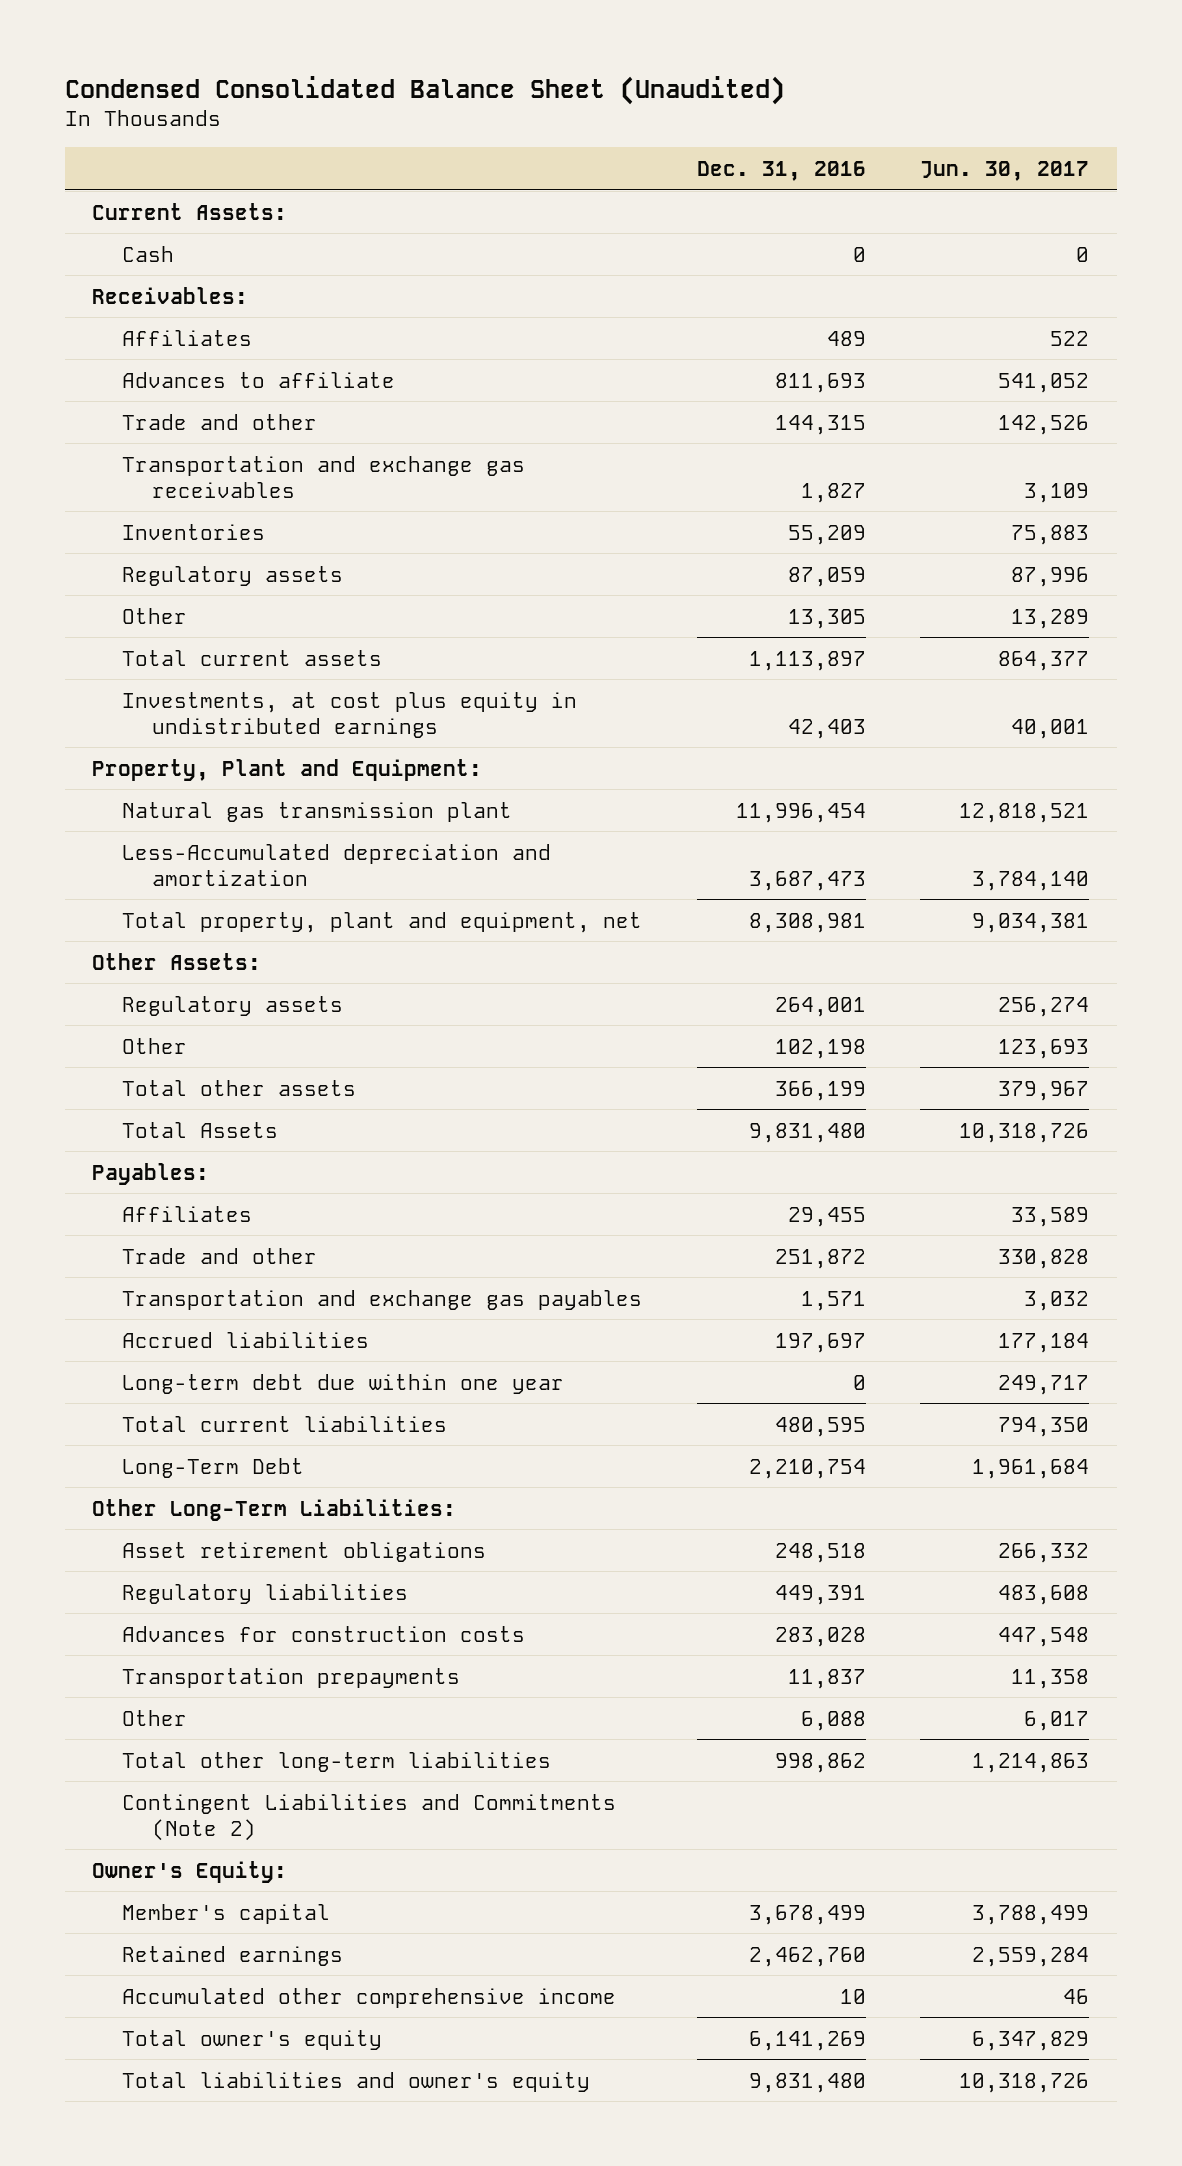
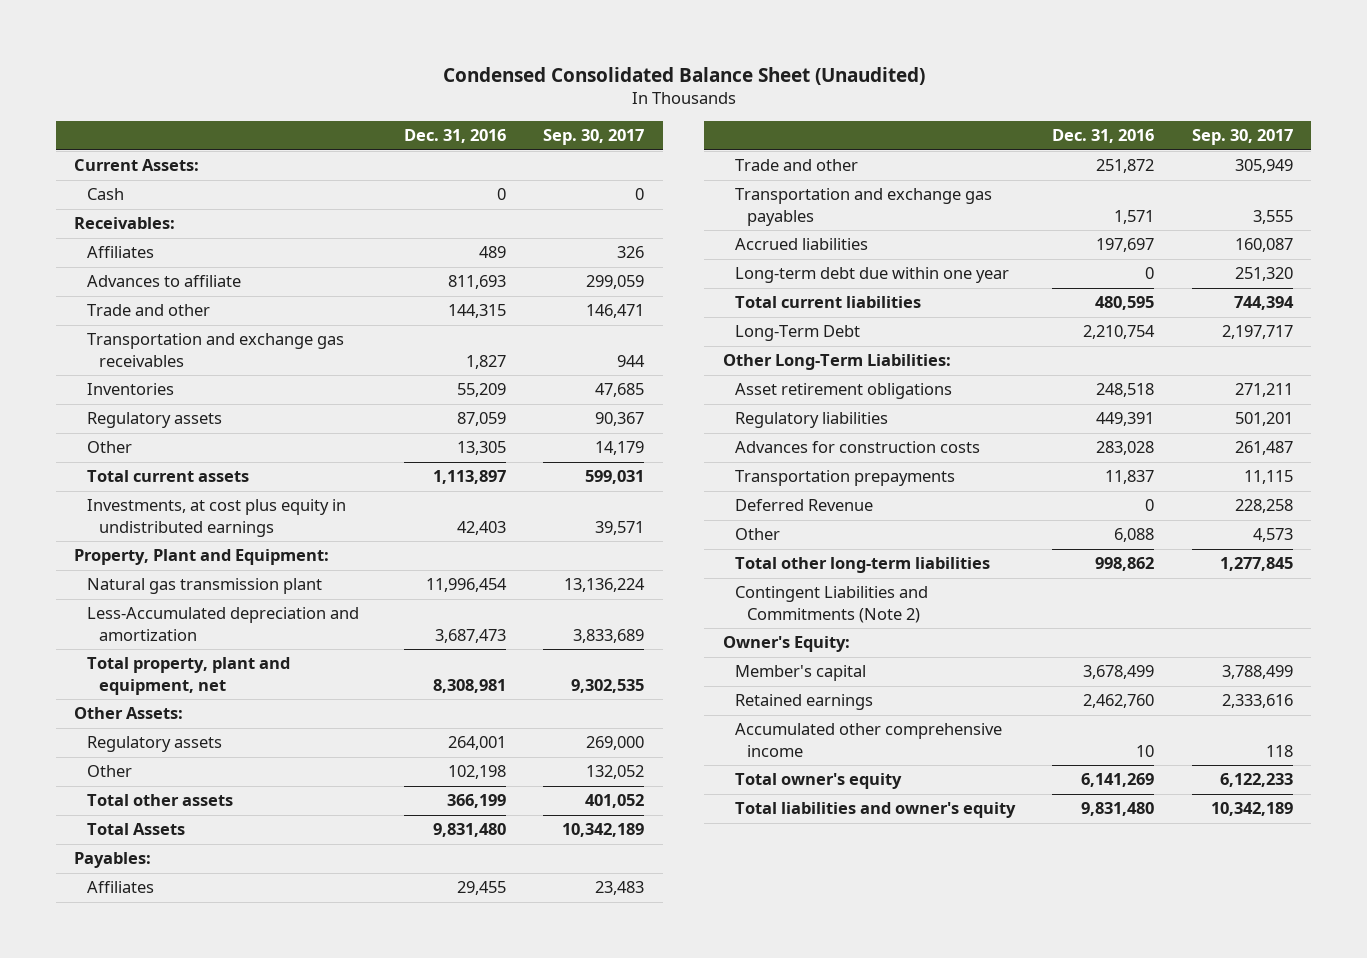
[920,160,1090,181] Jun. 30, 2017 -> none
none -> [543,129,645,146] Sep. 30, 2017
none -> [735,499,874,512] Deferred Revenue

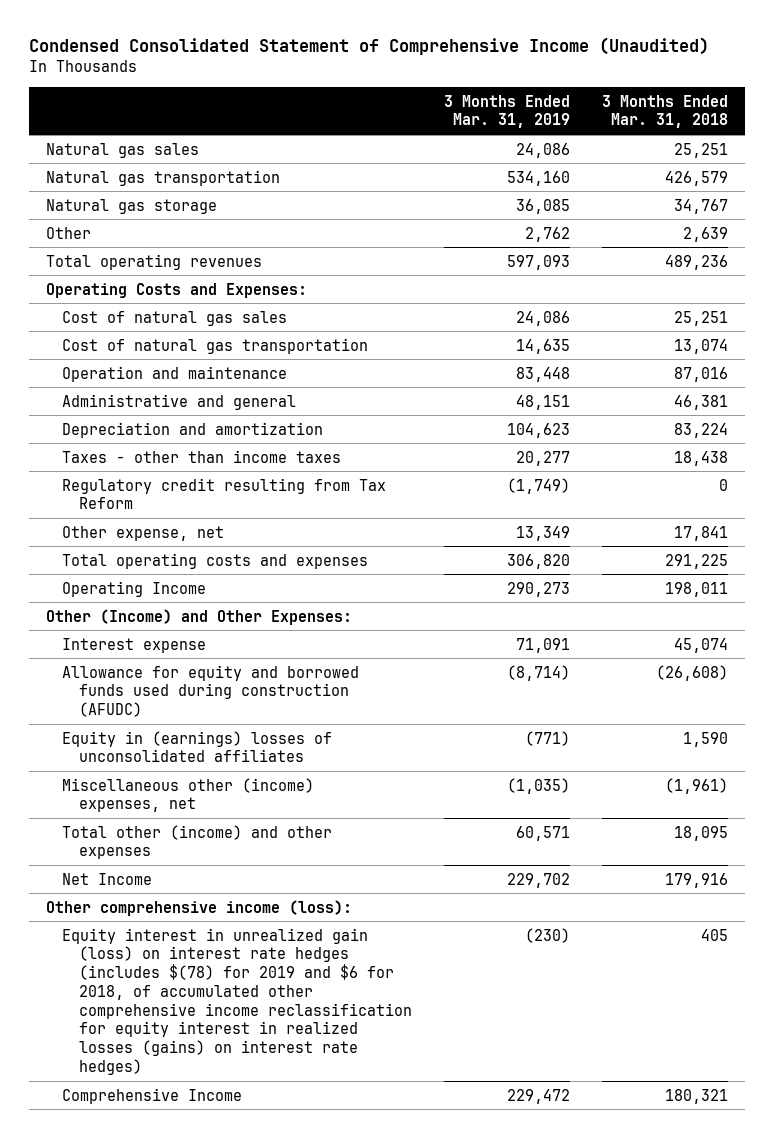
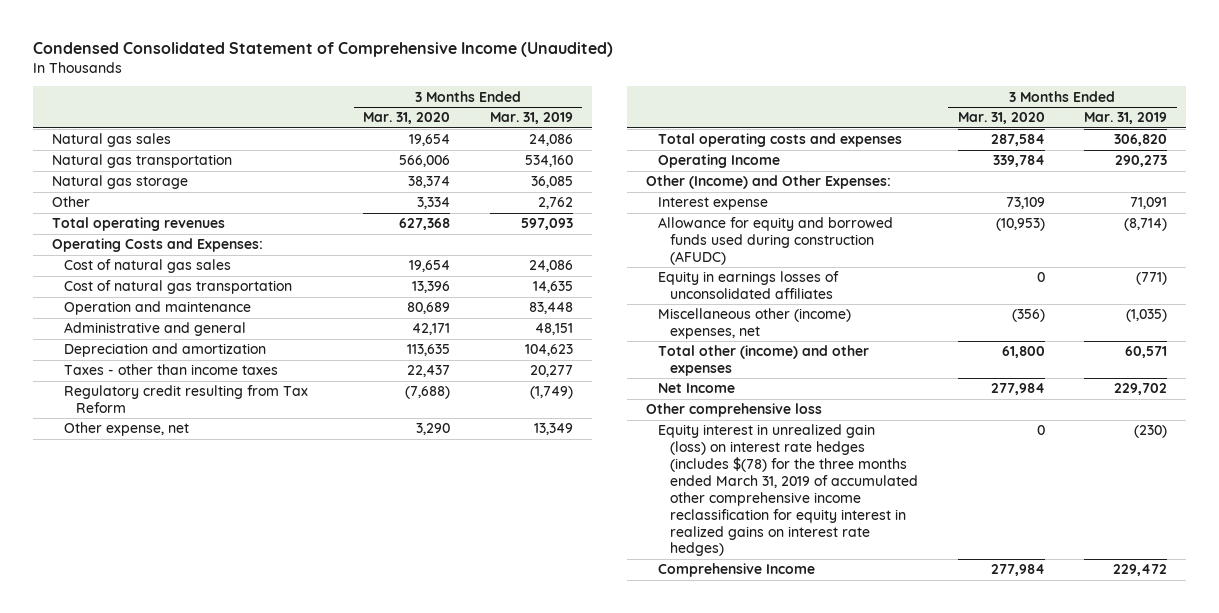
[602,94,729,129] 3 Months Ended Mar. 31, 2018 -> none
none -> [363,112,451,125] Mar. 31, 2020
[62,730,333,763] Equity in (earnings) losses of unconsolidated affiliates -> [658,271,840,300] Equity in earnings losses of unconsolidated affiliates
[45,899,352,916] Other comprehensive income (loss): -> [646,403,823,418] Other comprehensive loss
[62,927,412,1075] Equity interest in unrealized gain (loss) on interest rate hedges (includes $(78) for 2019 and $6 for 2018, of accumulated other comprehensive income reclassification for equity interest in realized losses (gains) on interest rate hedges) -> [658,424,919,557] Equity interest in unrealized gain (loss) on interest rate hedges (includes $(78) for the three months ended March 31, 2019 of accumulated other comprehensive income reclassification for equity interest in realized gains on interest rate hedges)

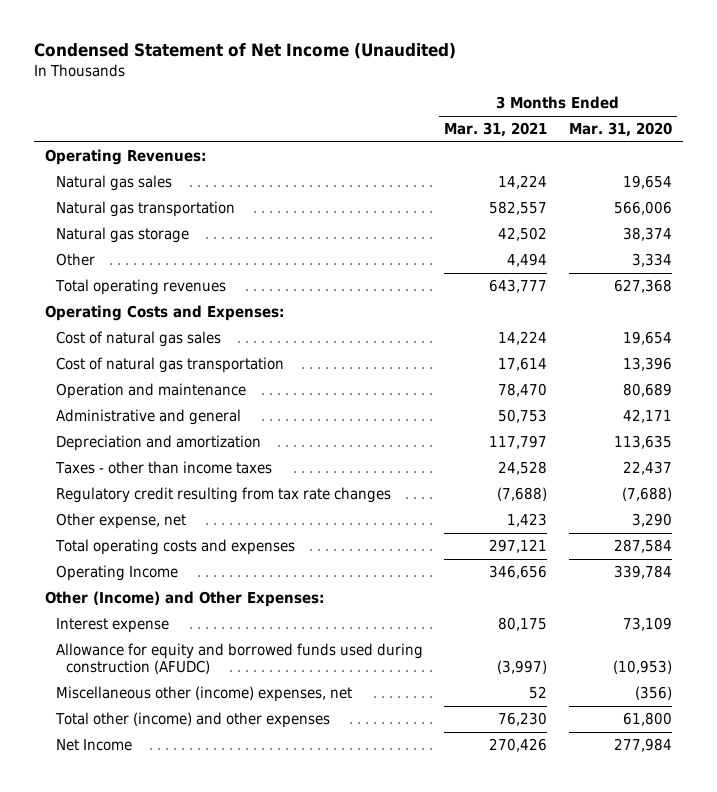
[32,41,613,57] Condensed Consolidated Statement of Comprehensive Income (Unaudited) -> [34,43,457,60] Condensed Statement of Net Income (Unaudited)
[489,112,573,125] Mar. 31, 2019 -> none
none -> [444,122,548,138] Mar. 31, 2021
none -> [44,149,206,166] Operating Revenues:
[64,385,309,414] Regulatory credit resulting from Tax Reform -> [55,487,391,504] Regulatory credit resulting from tax rate changes
[658,271,840,300] Equity in earnings losses of unconsolidated affiliates -> none
[646,403,823,418] Other comprehensive loss -> none
[658,424,919,557] Equity interest in unrealized gain (loss) on interest rate hedges (includes $(78) for the three months ended March 31, 2019 of accumulated other comprehensive income reclassification for equity interest in realized gains on interest rate hedges) -> none
[658,563,816,578] Comprehensive Income -> none

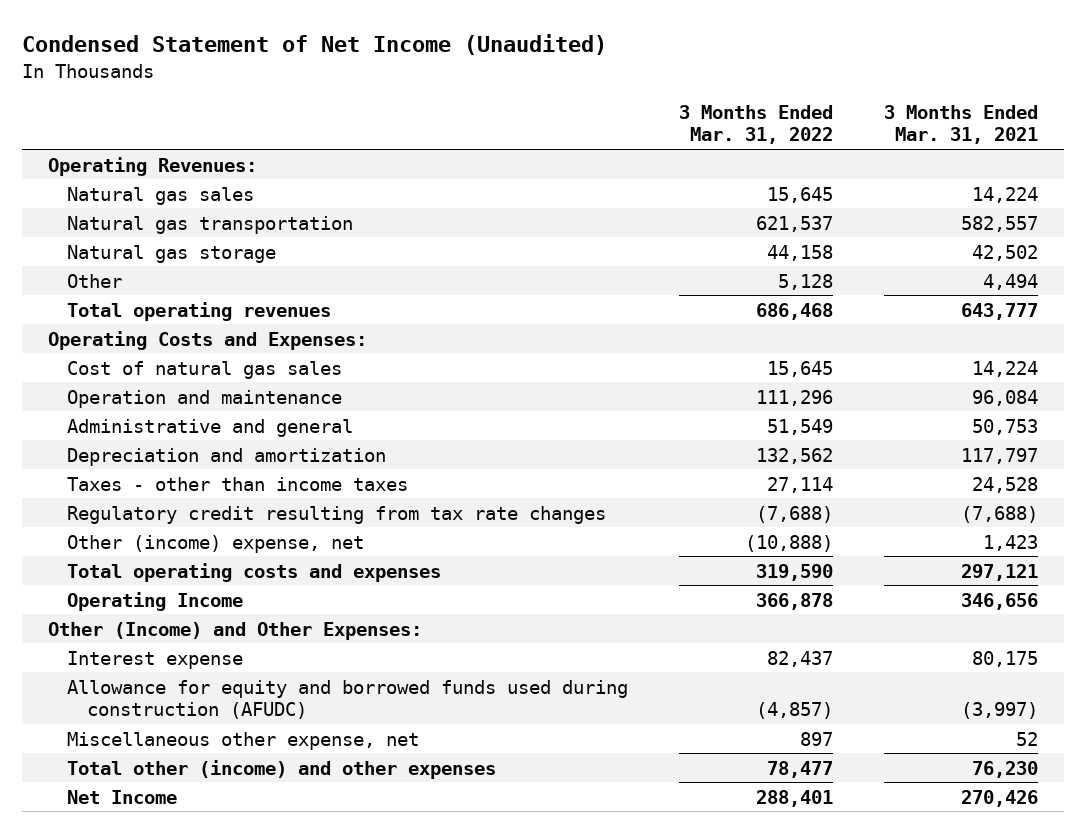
[568,122,672,138] Mar. 31, 2020 -> none
none -> [679,104,834,145] 3 Months Ended Mar. 31, 2022
[55,357,284,374] Cost of natural gas transportation -> none
[498,383,548,398] 78,470 -> [972,389,1039,406] 96,084
[55,513,186,530] Other expense, net -> [67,534,365,553] Other (income) expense, net
[55,686,352,703] Miscellaneous other (income) expenses, net -> [67,731,420,750] Miscellaneous other expense, net

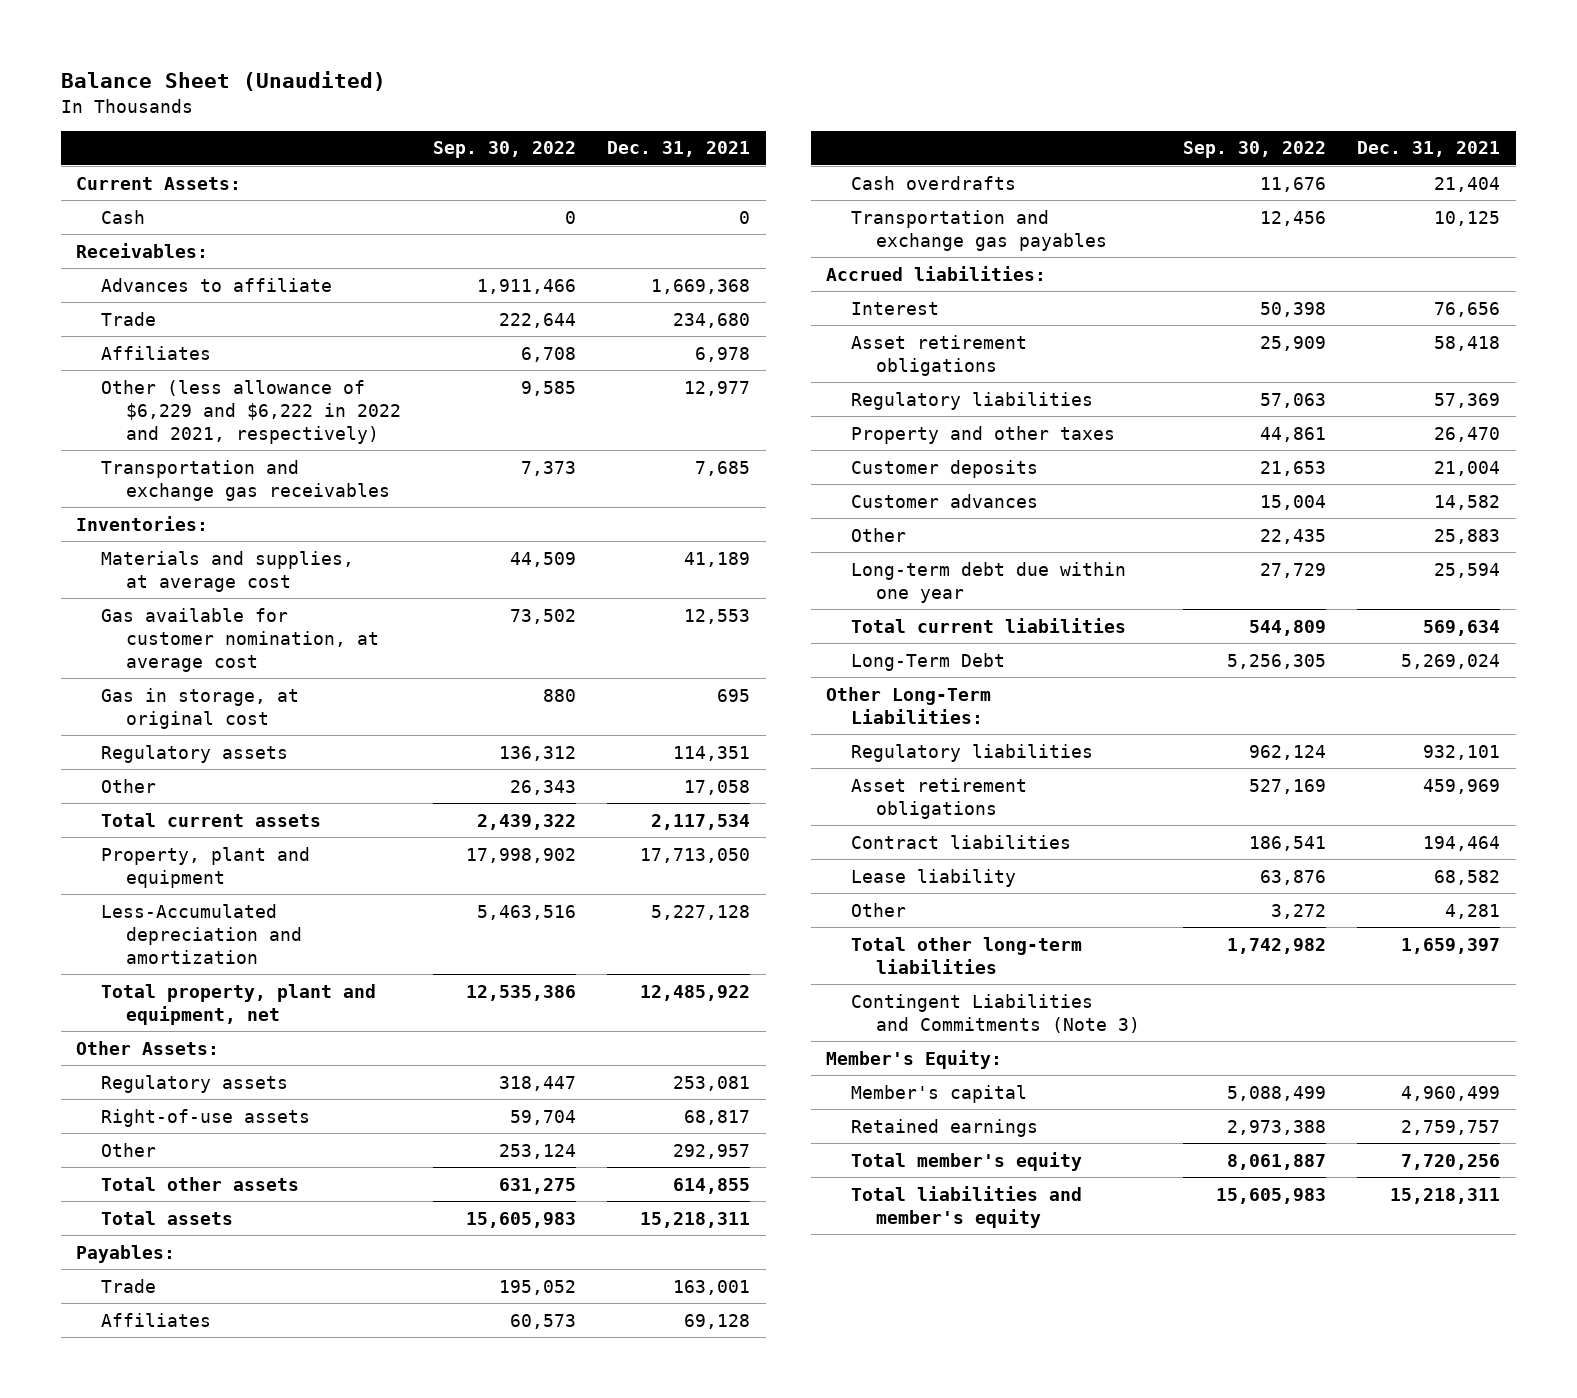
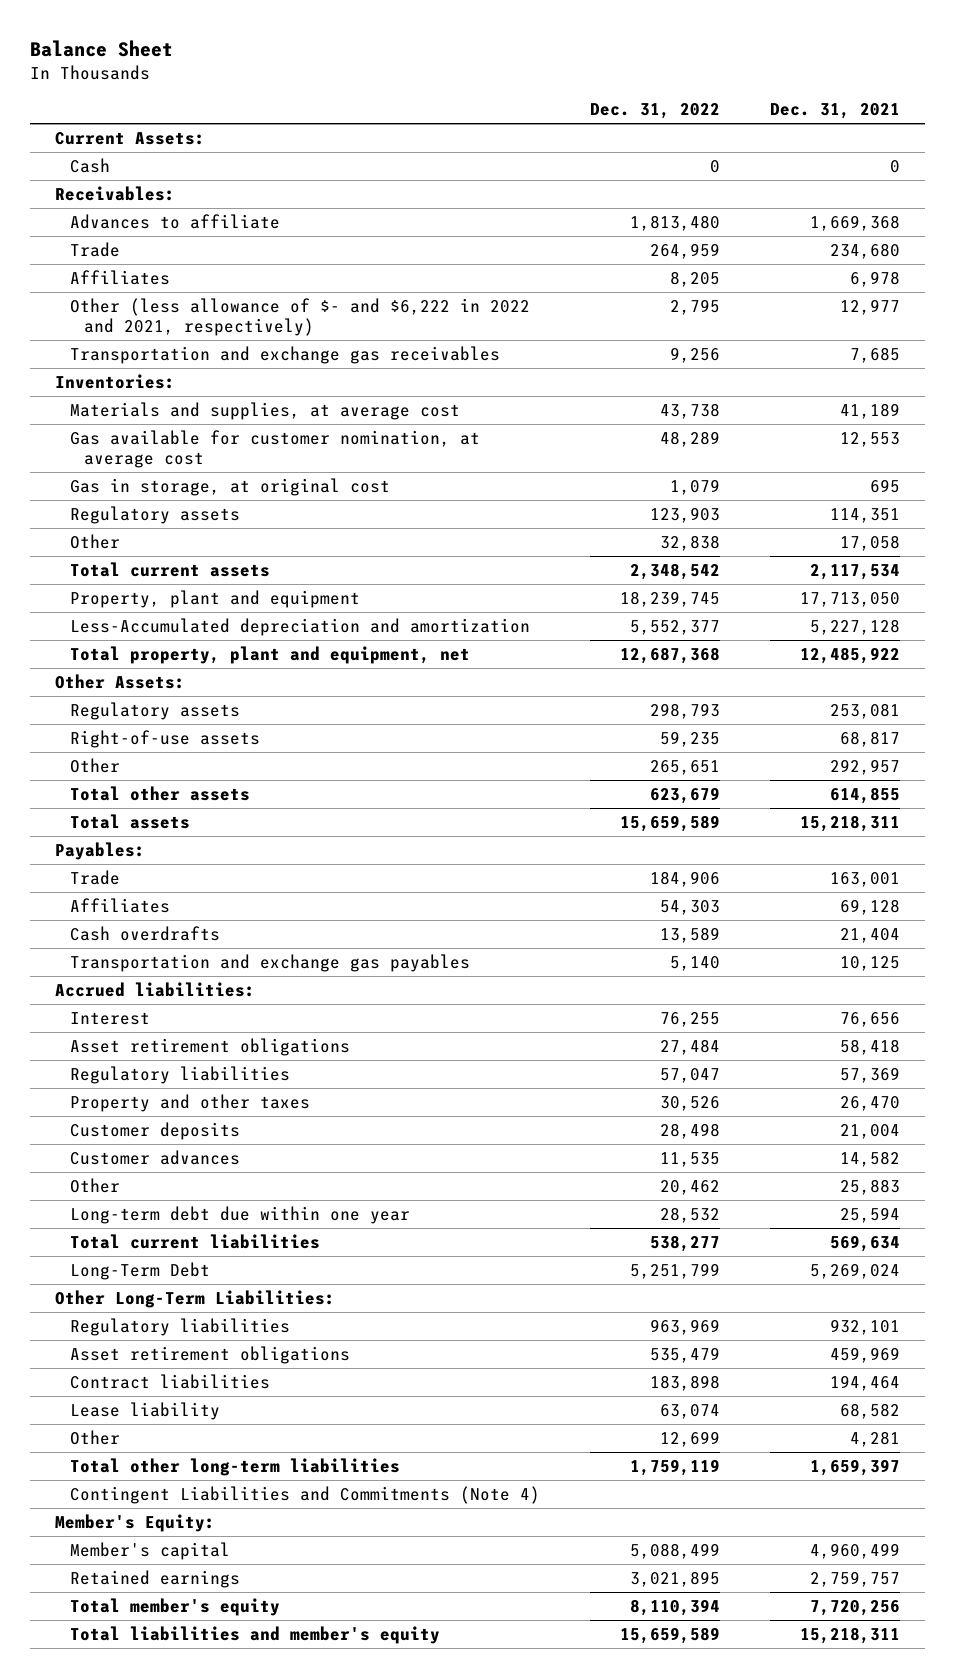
[60,71,386,92] Balance Sheet (Unaudited) -> [29,40,173,58] Balance Sheet
[432,141,576,159] Sep. 30, 2022 -> none
none -> [589,103,720,120] Dec. 31, 2022
[101,379,402,444] Other (less allowance of $6,229 and $6,222 in 2022 and 2021, respectively) -> [69,297,530,337] Other (less allowance of $- and $6,222 in 2022 and 2021, respectively)
[851,993,1140,1033] Contingent Liabilities and Commitments (Note 3) -> [69,1485,540,1504] Contingent Liabilities and Commitments (Note 4)

